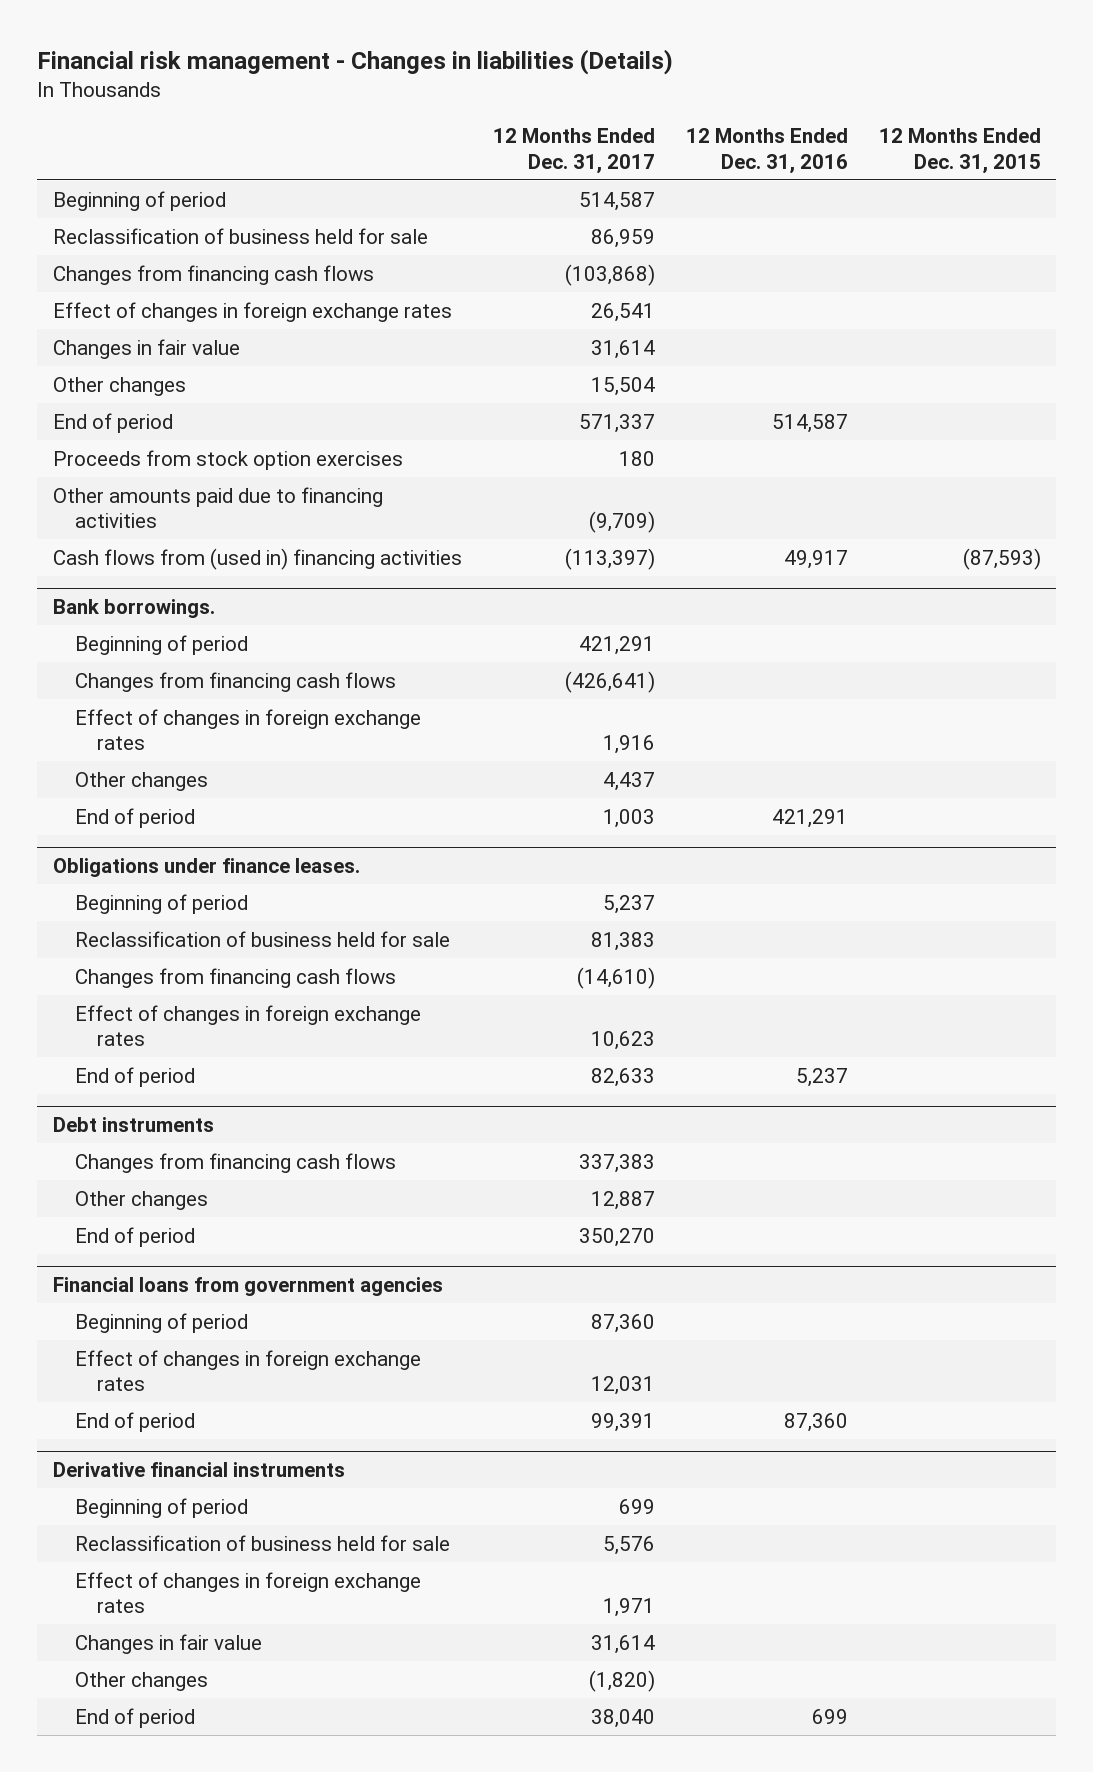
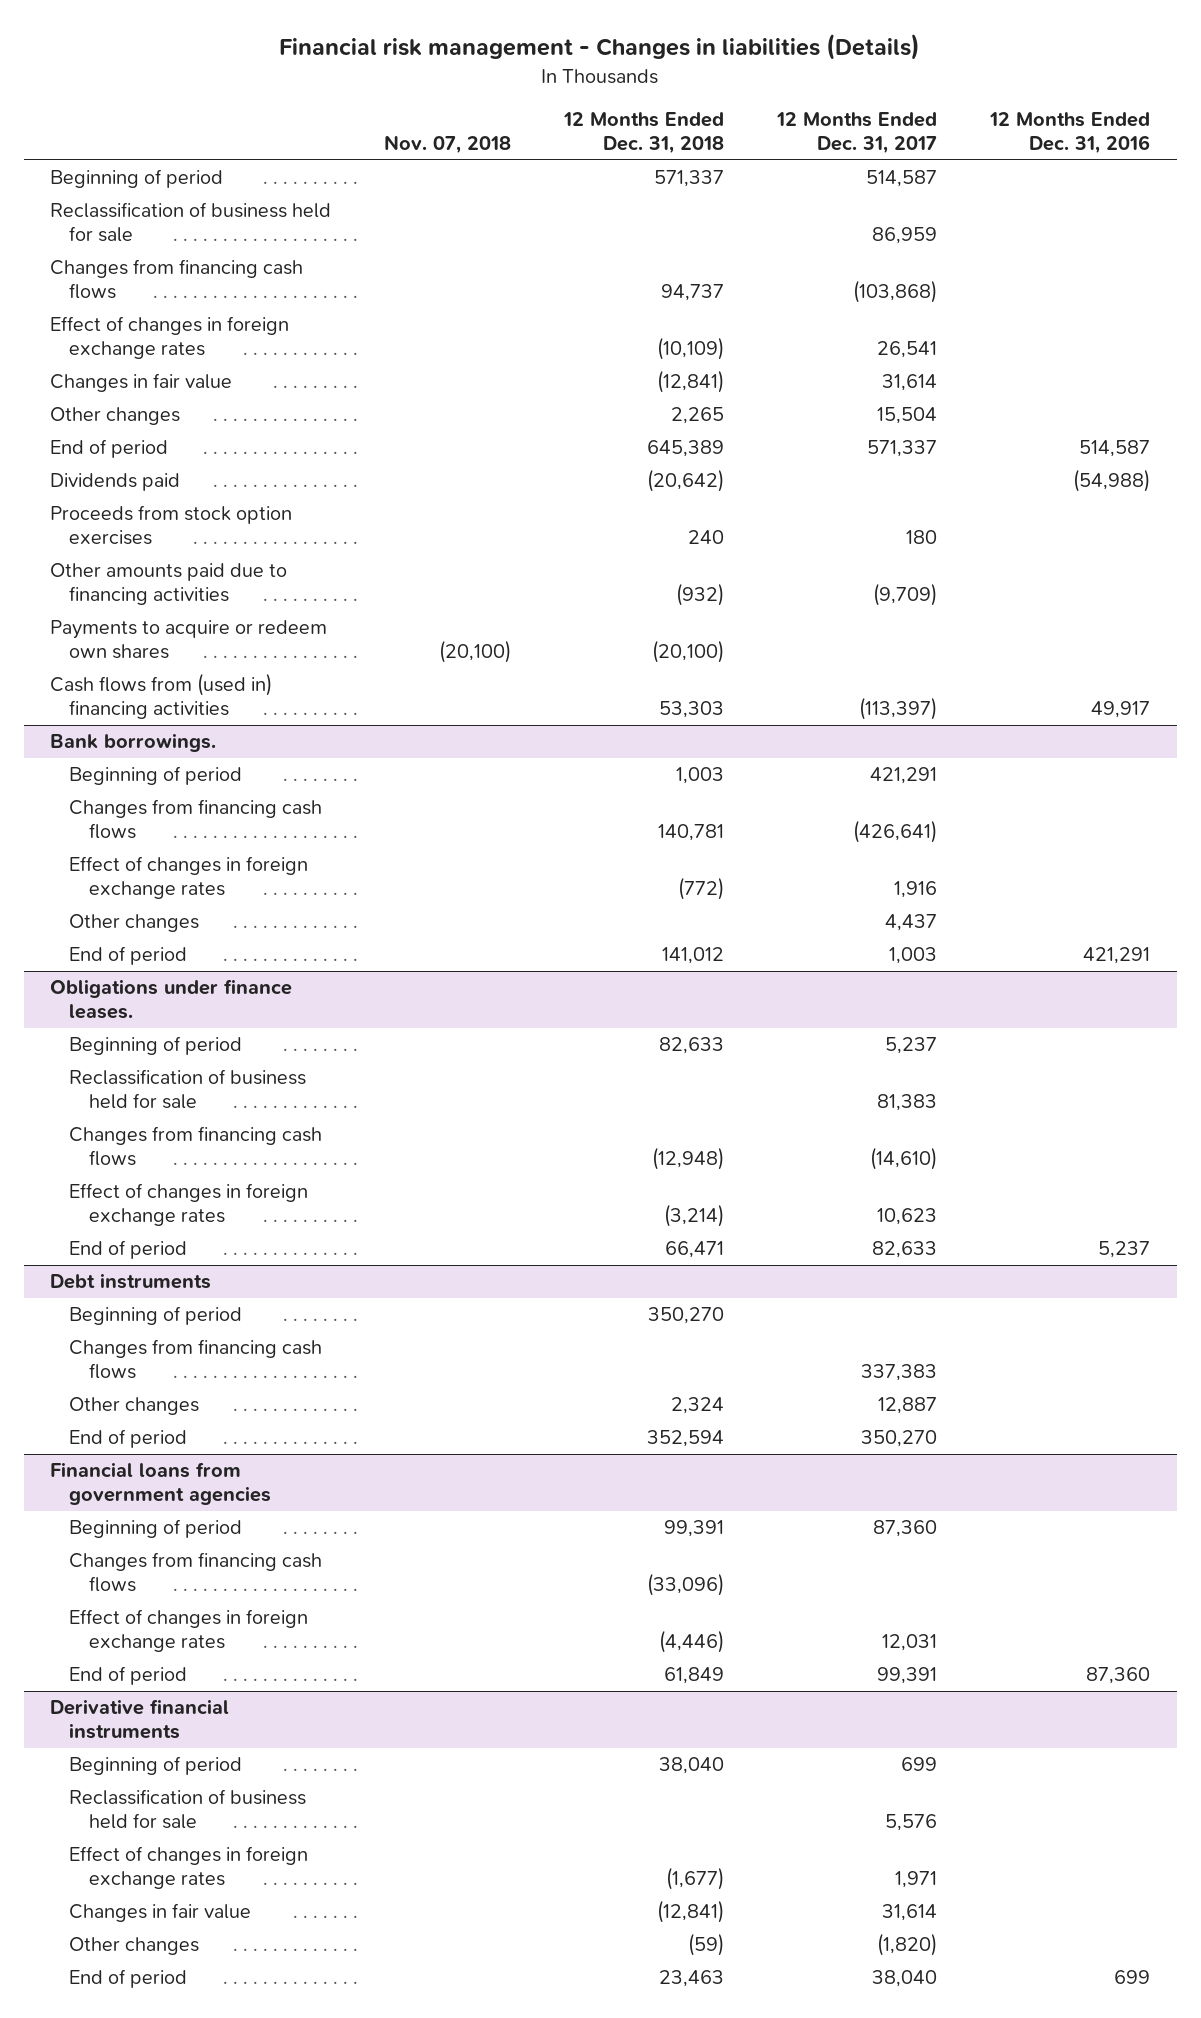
[878,128,1041,174] 12 Months Ended Dec. 31, 2015 -> none
none -> [384,135,512,155] Nov. 07, 2018
none -> [563,112,725,155] 12 Months Ended Dec. 31, 2018
none -> [50,473,181,492] Dividends paid
none -> [50,620,328,660] Payments to acquire or redeem own shares
none -> [69,1306,243,1326] Beginning of period
none -> [69,1552,323,1593] Changes from financing cash flows

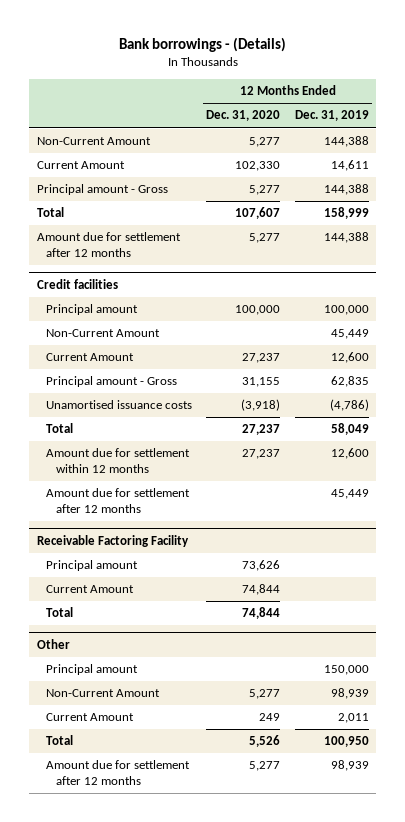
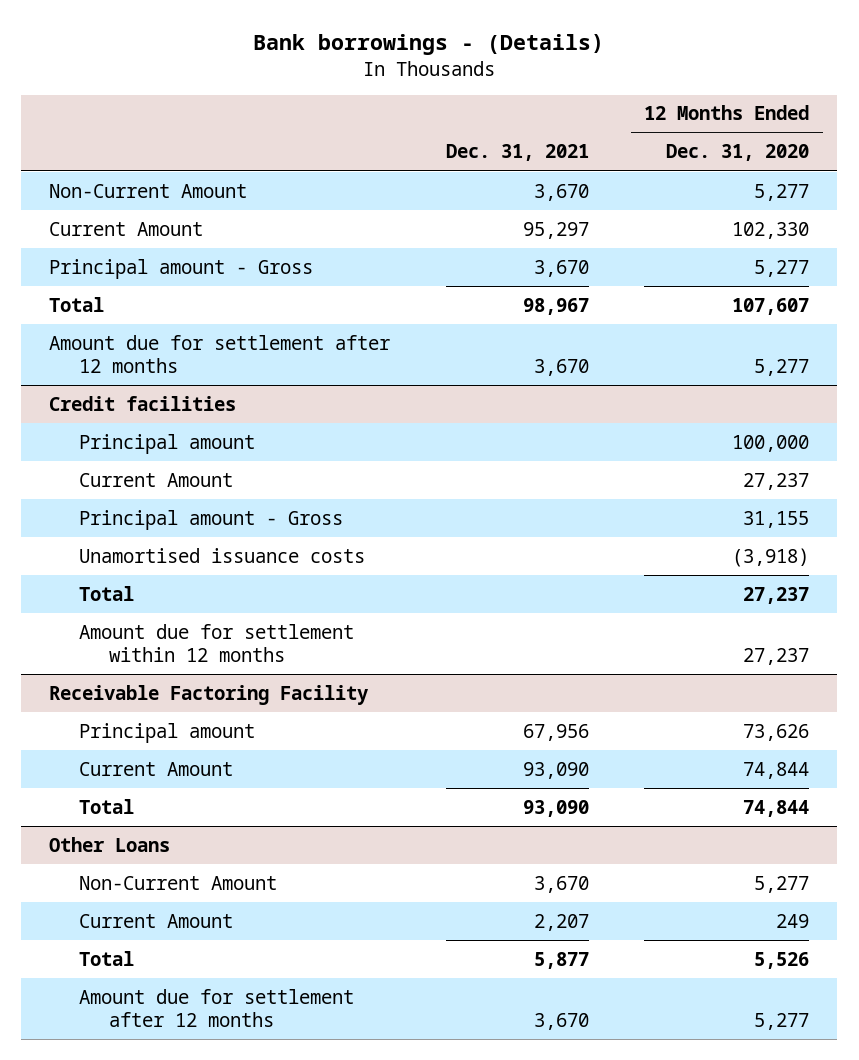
[294,110,369,122] Dec. 31, 2019 -> none
none -> [445,144,589,162] Dec. 31, 2021
[46,329,161,338] Non-Current Amount -> none
[46,488,191,513] Amount due for settlement after 12 months -> none
[46,664,139,676] Principal amount -> none
[36,638,70,649] Other -> [49,836,171,852] Other Loans

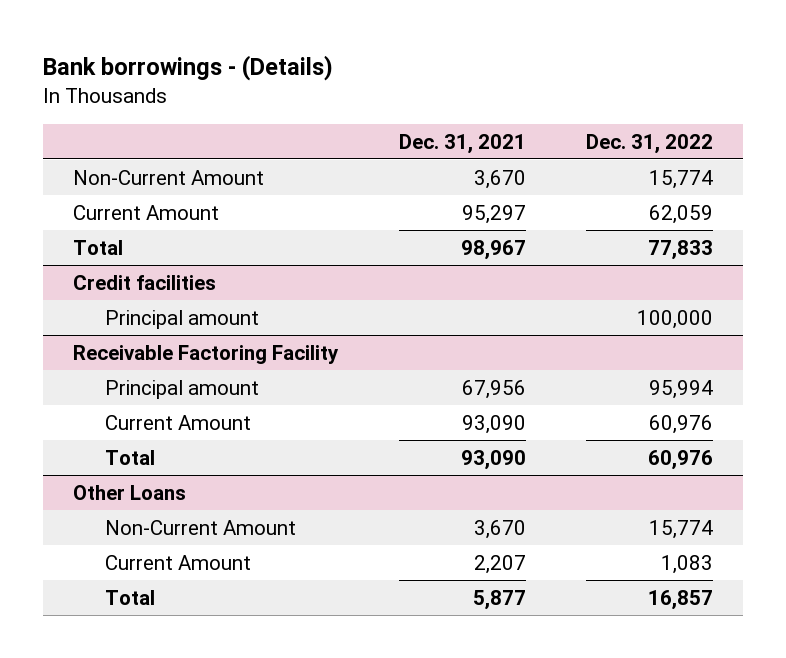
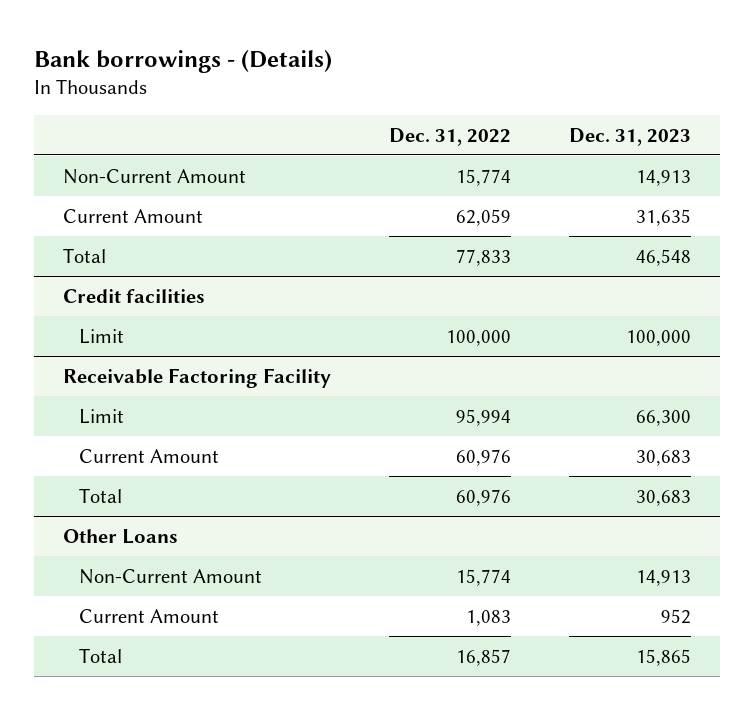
[398,133,526,154] Dec. 31, 2021 -> none
none -> [569,127,692,146] Dec. 31, 2023
[105,309,260,329] Principal amount -> [79,328,125,344] Limit
[105,379,260,399] Principal amount -> [79,408,125,424] Limit

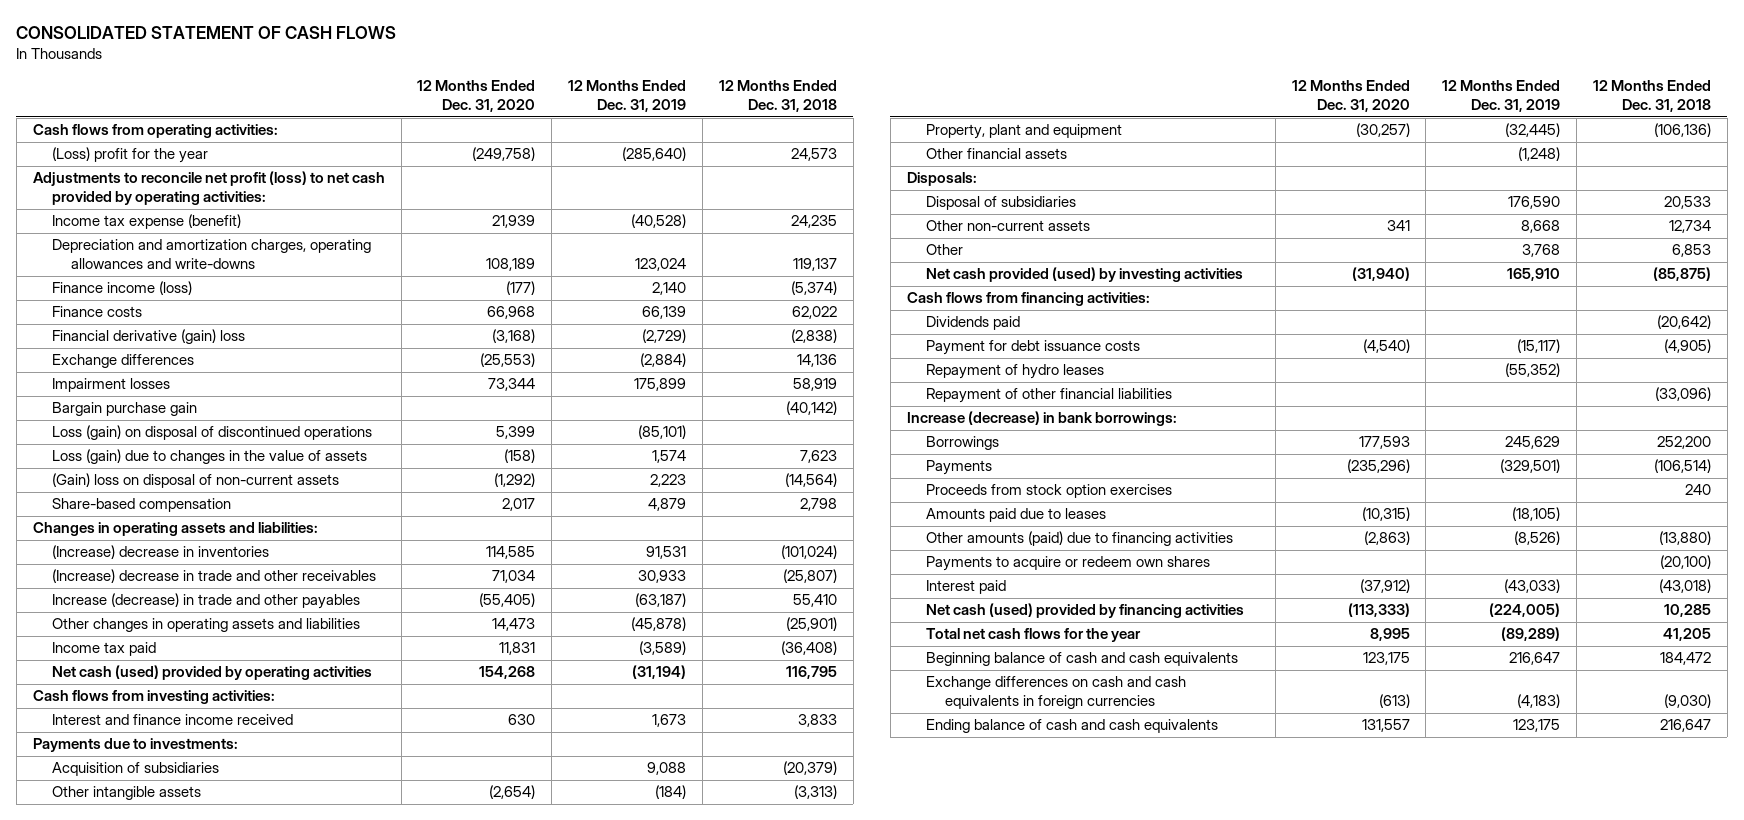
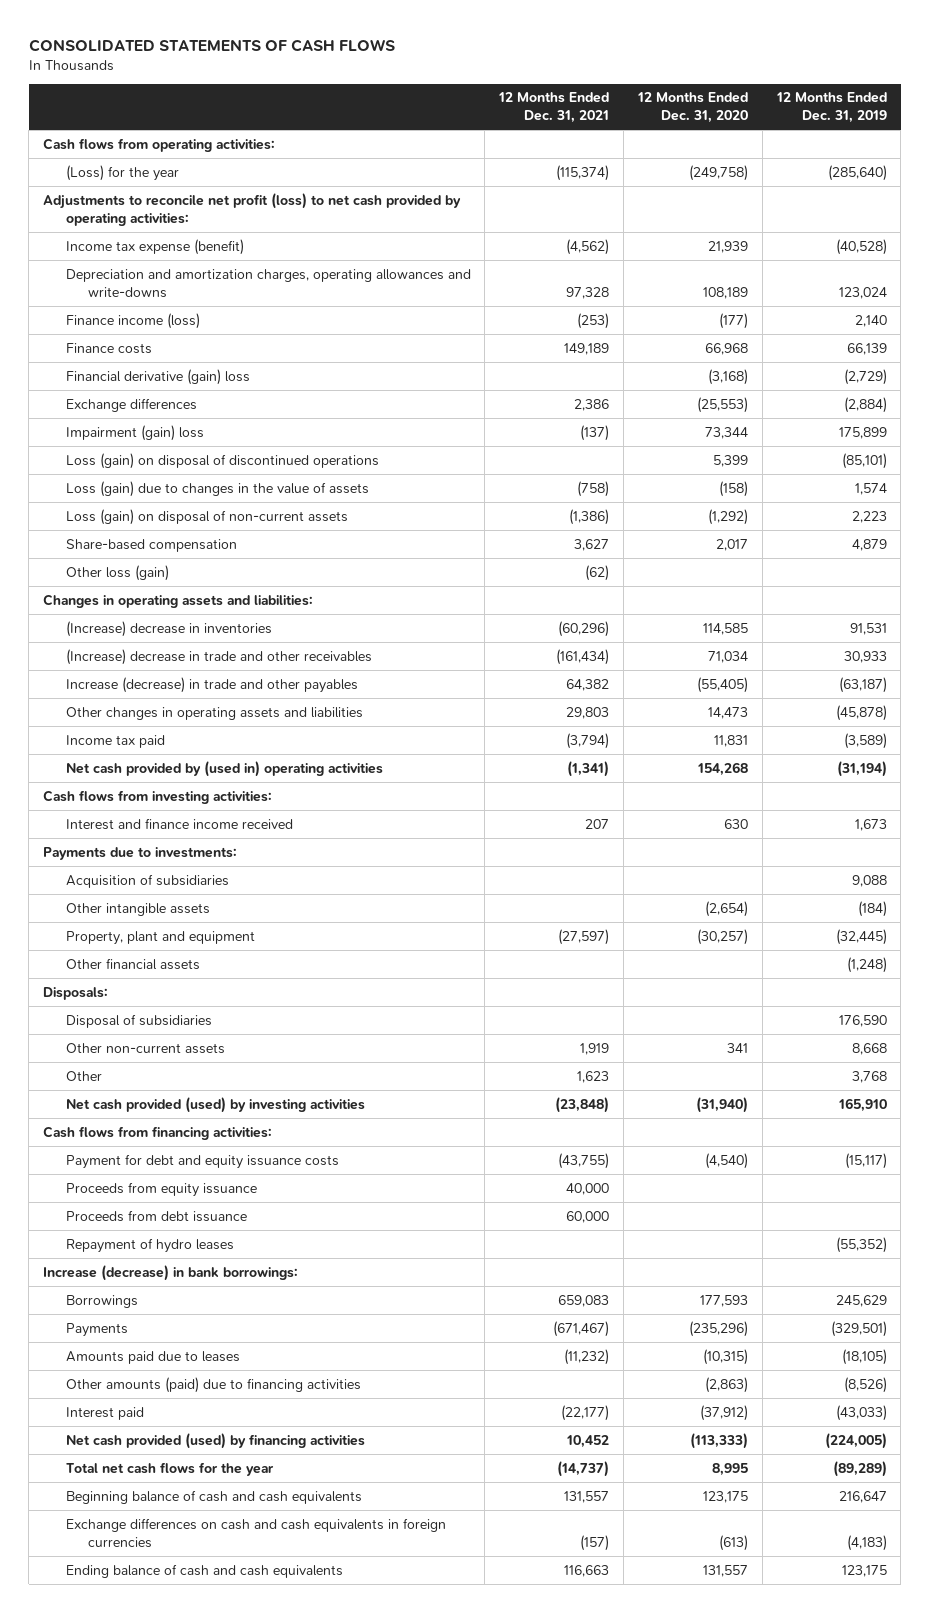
[16,26,397,40] CONSOLIDATED STATEMENT OF CASH FLOWS -> [28,38,395,52] CONSOLIDATED STATEMENTS OF CASH FLOWS
[718,80,837,113] 12 Months Ended Dec. 31, 2018 -> none
none -> [498,92,610,124] 12 Months Ended Dec. 31, 2021
[51,147,208,164] (Loss) profit for the year -> [65,164,179,181] (Loss) for the year
[51,402,197,417] Bargain purchase gain -> none
[51,378,170,393] Impairment losses -> [65,424,204,441] Impairment (gain) loss
[51,473,339,489] (Gain) loss on disposal of non-current assets -> [65,508,348,525] Loss (gain) on disposal of non-current assets
none -> [65,564,169,581] Other loss (gain)
[51,665,372,681] Net cash (used) provided by operating activities -> [65,760,383,777] Net cash provided by (used in) operating activities
[925,316,1020,331] Dividends paid -> none
[925,340,1140,356] Payment for debt issuance costs -> [65,1153,339,1169] Payment for debt and equity issuance costs
none -> [65,1181,257,1197] Proceeds from equity issuance
none -> [65,1209,247,1222] Proceeds from debt issuance
[925,388,1172,404] Repayment of other financial liabilities -> none
[925,484,1172,499] Proceeds from stock option exercises -> none
[925,556,1210,572] Payments to acquire or redeem own shares -> none
[925,603,1244,619] Net cash (used) provided by financing activities -> [65,1432,365,1449] Net cash provided (used) by financing activities

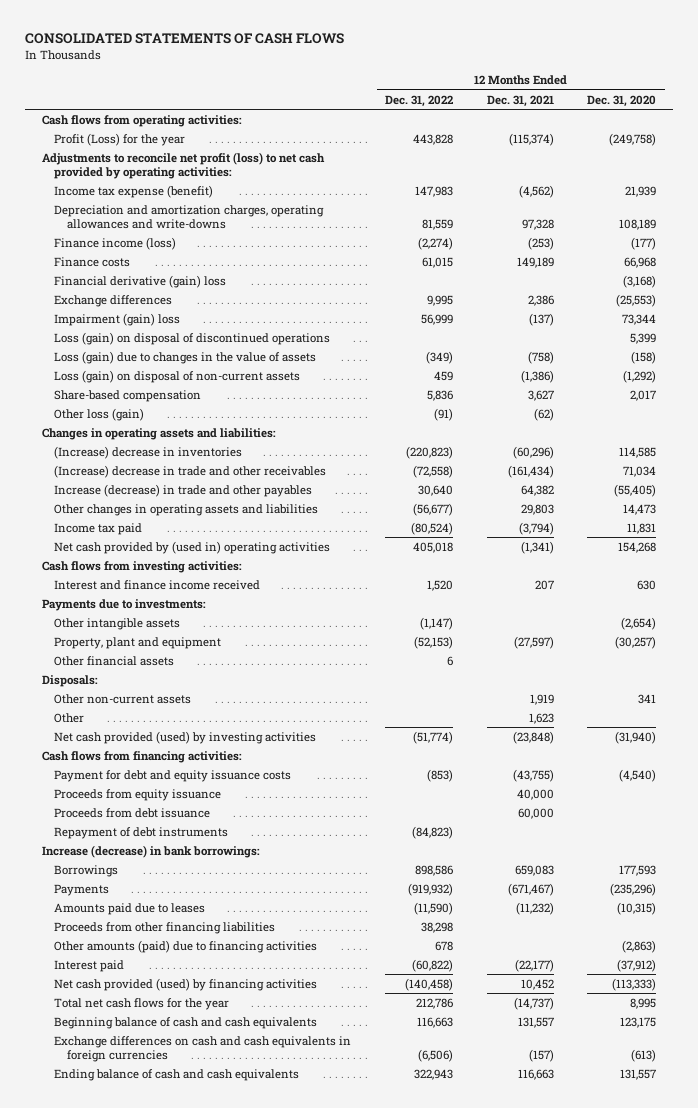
[775,92,887,124] 12 Months Ended Dec. 31, 2019 -> none
none -> [385,94,454,107] Dec. 31, 2022
[65,164,179,181] (Loss) for the year -> [54,132,186,146] Profit (Loss) for the year
[65,873,229,888] Acquisition of subsidiaries -> none
[65,1013,212,1028] Disposal of subsidiaries -> none
[65,1237,234,1253] Repayment of hydro leases -> none
none -> [54,826,229,839] Repayment of debt instruments
none -> [54,921,276,934] Proceeds from other financing liabilities

